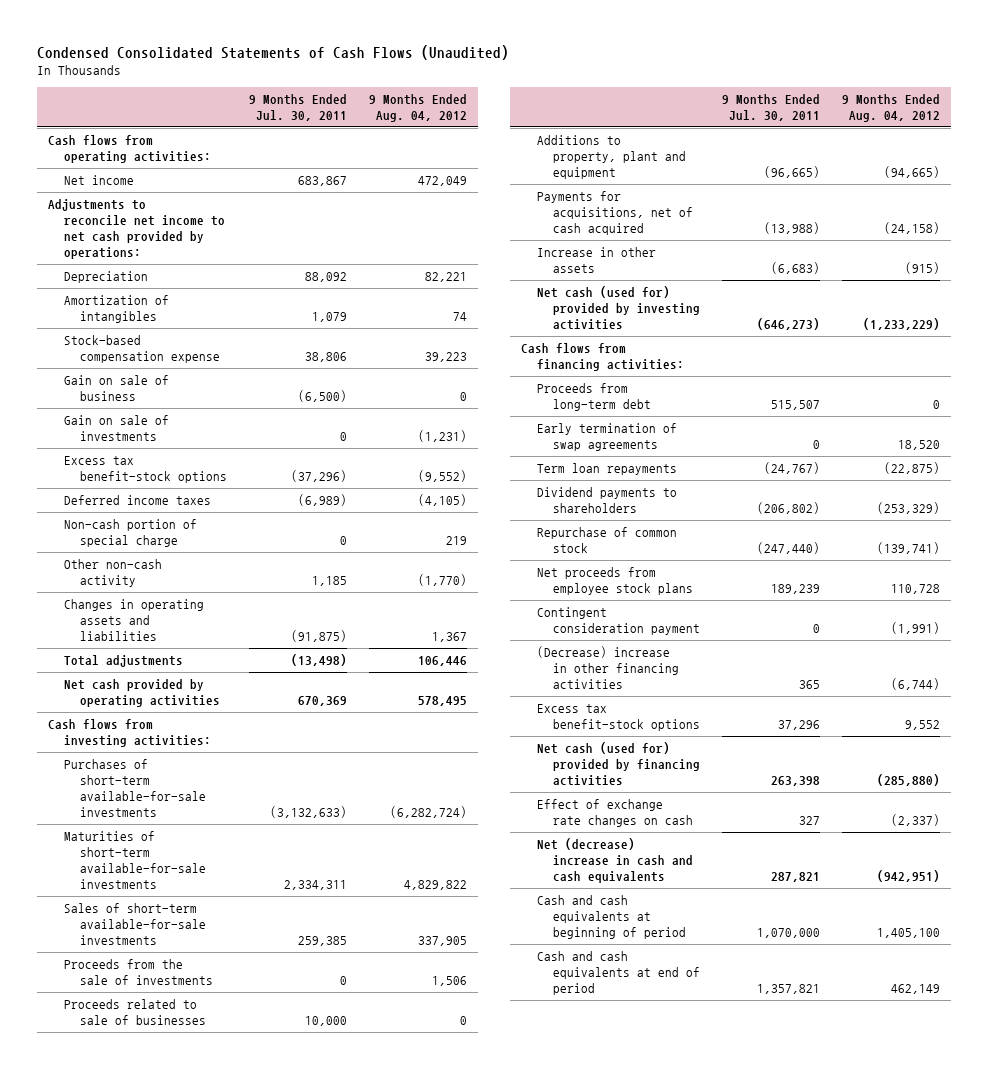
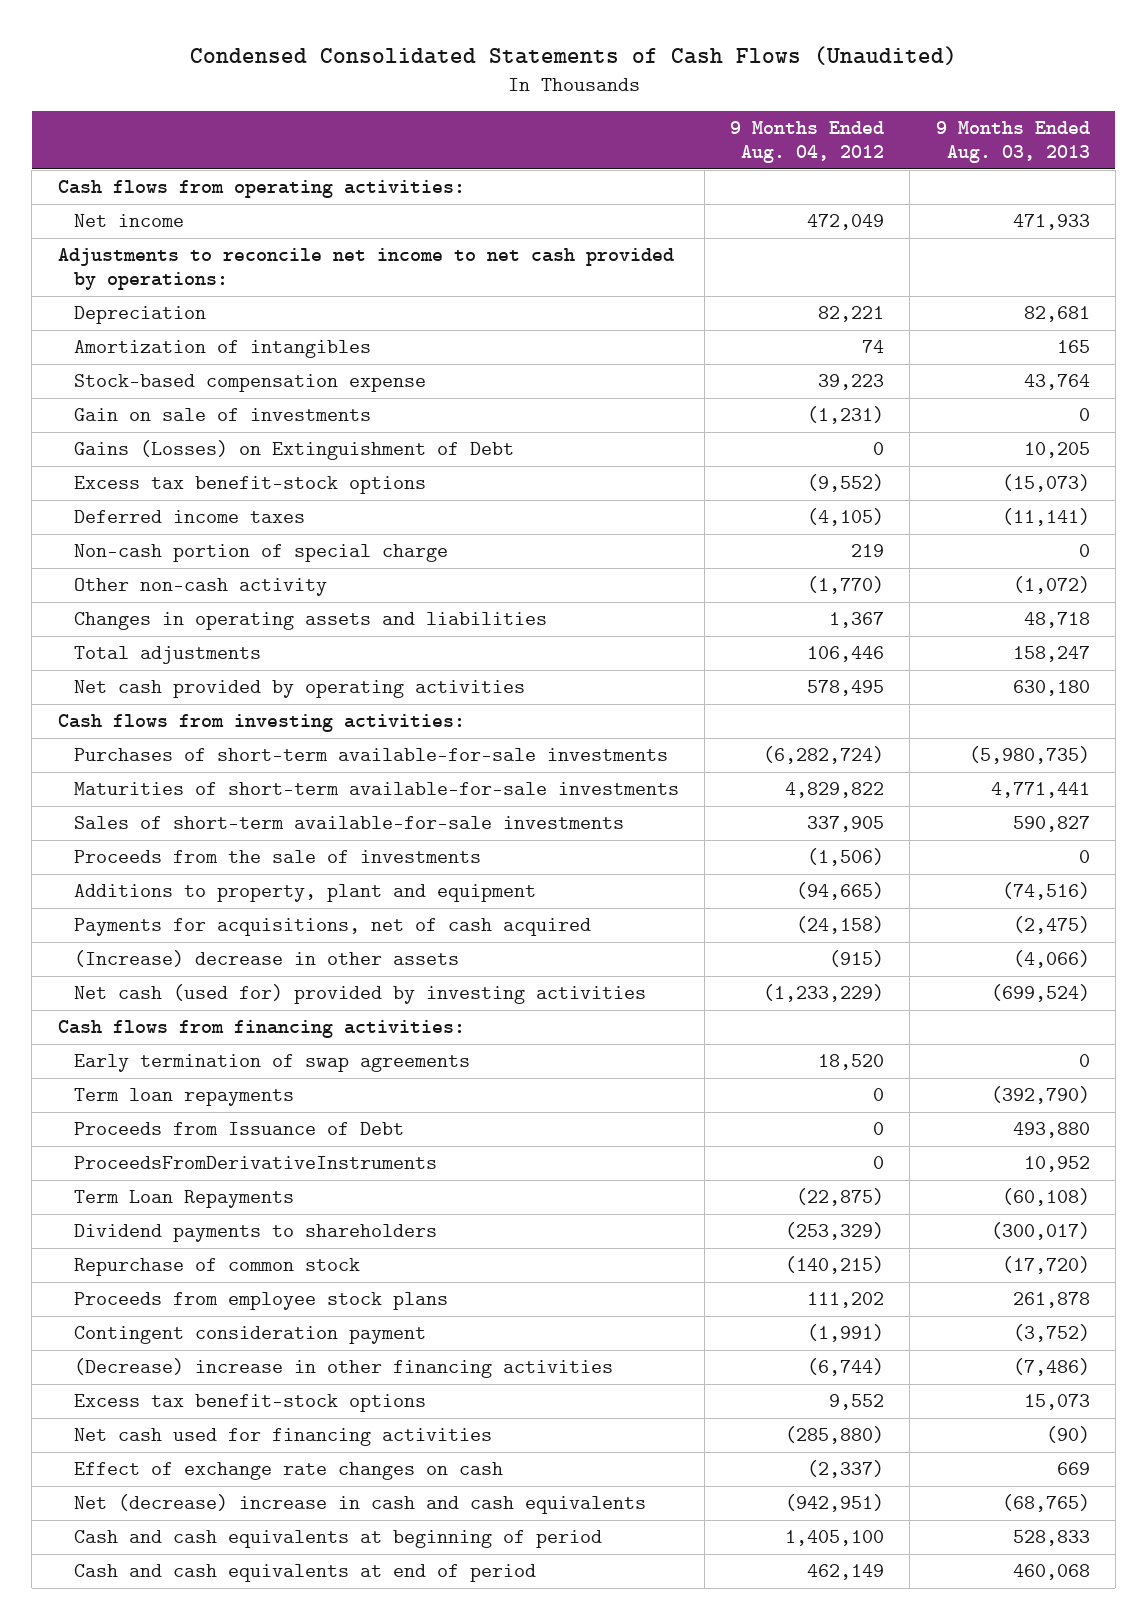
[248,93,347,121] 9 Months Ended Jul. 30, 2011 -> none
none -> [935,121,1090,164] 9 Months Ended Aug. 03, 2013
[63,375,169,402] Gain on sale of business -> none
none -> [73,440,514,461] Gains (Losses) on Extinguishment of Debt
[63,999,206,1026] Proceeds related to sale of businesses -> none
[432,976,468,987] 1,506 -> [807,848,885,867] (1,506)
[536,247,656,274] Increase in other assets -> [73,950,459,968] (Increase) decrease in other assets
[536,383,651,412] Proceeds from long-term debt -> none
[884,462,941,475] (22,875) -> [873,1088,885,1102] 0
none -> [73,1122,404,1136] Proceeds from Issuance of Debt
none -> [73,1156,437,1170] ProceedsFromDerivativeInstruments
none -> [73,1190,294,1209] Term Loan Repayments
[877,542,941,555] (139,741) -> [785,1256,885,1275] (140,215)
[536,567,693,596] Net proceeds from employee stock plans -> [73,1292,448,1311] Proceeds from employee stock plans
[891,584,941,595] 110,728 -> [807,1292,885,1309] 111,202
[536,742,700,787] Net cash (used for) provided by financing activities -> [73,1428,492,1447] Net cash used for financing activities

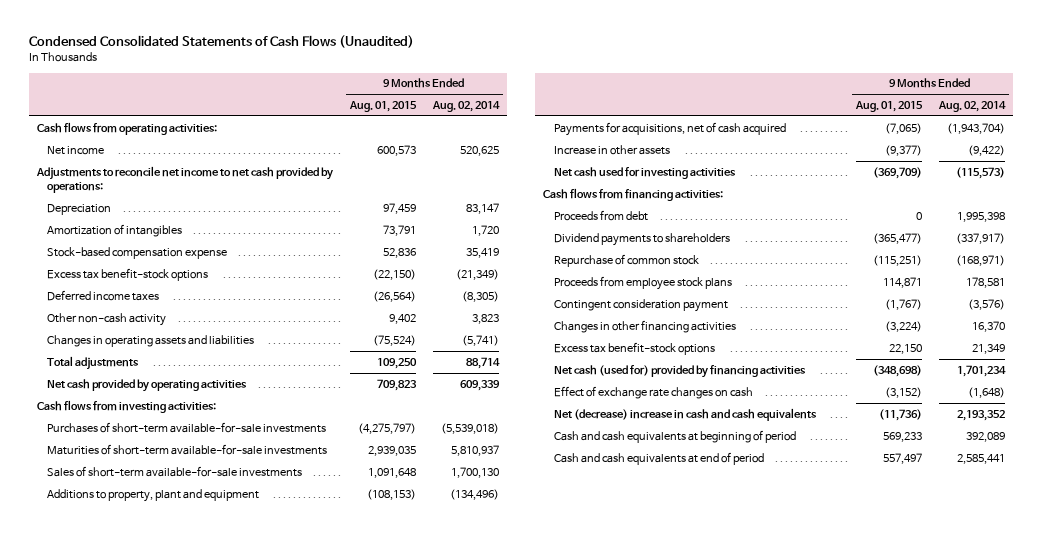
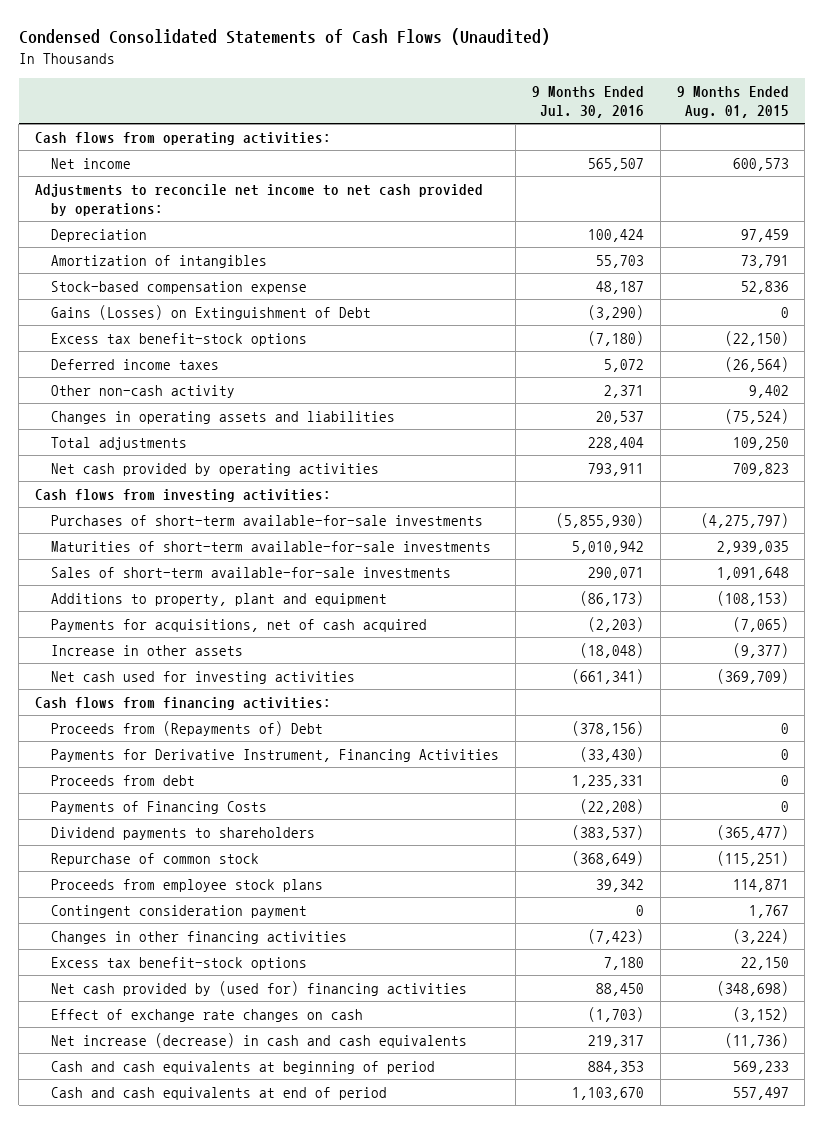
[431,101,500,113] Aug. 02, 2014 -> none
none -> [531,85,644,119] 9 Months Ended Jul. 30, 2016
none -> [51,304,372,320] Gains (Losses) on Extinguishment of Debt
none -> [51,720,324,736] Proceeds from (Repayments of) Debt
none -> [51,748,500,762] Payments for Derivative Instrument, Financing Activities
none -> [51,800,268,814] Payments of Financing Costs
[885,298,923,310] (1,767) -> [748,904,789,918] 1,767
[553,364,806,378] Net cash (used for) provided by financing activities -> [51,980,468,996] Net cash provided by (used for) financing activities
[553,407,817,421] Net (decrease) increase in cash and cash equivalents -> [51,1032,468,1048] Net increase (decrease) in cash and cash equivalents

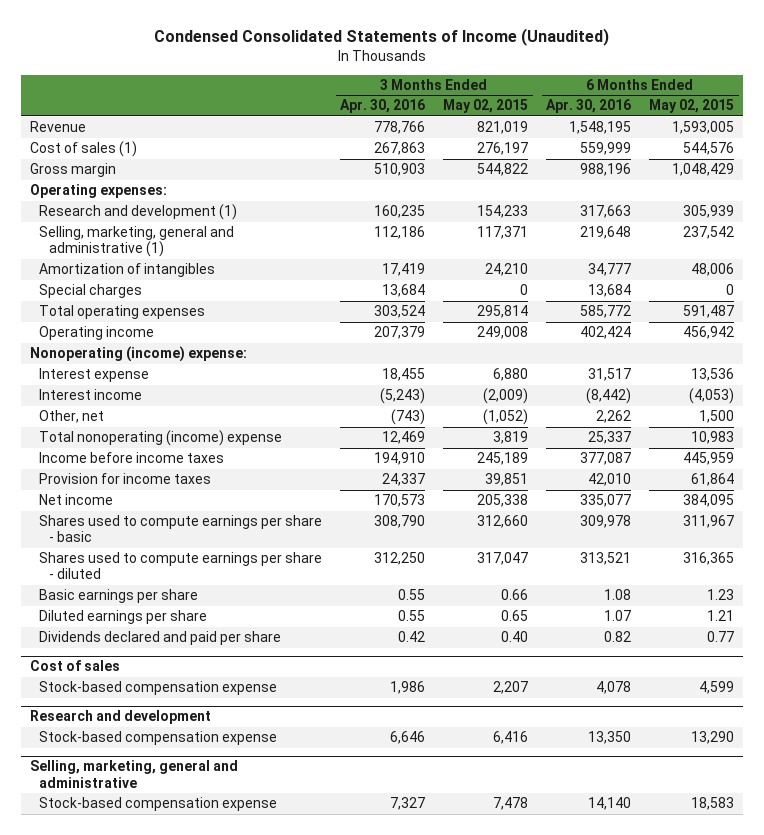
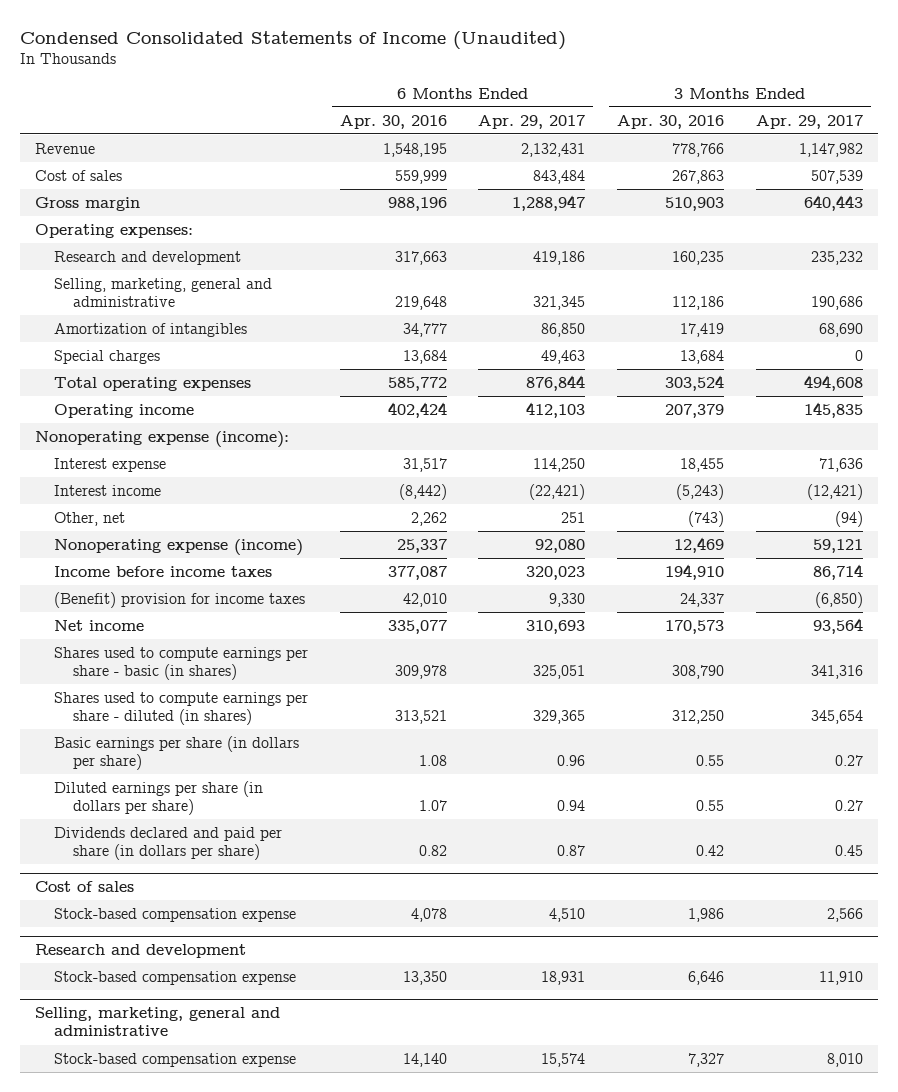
[443,99,529,114] May 02, 2015 -> none
[649,99,735,114] May 02, 2015 -> none
none -> [478,114,586,129] Apr. 29, 2017
none -> [755,114,863,129] Apr. 29, 2017
[29,141,137,158] Cost of sales (1) -> [35,169,123,181] Cost of sales
[39,204,238,221] Research and development (1) -> [54,250,242,265] Research and development
[39,226,235,258] Selling, marketing, general and administrative (1) -> [54,277,273,308] Selling, marketing, general and administrative
[29,346,247,363] Nonoperating (income) expense: -> [35,430,290,448] Nonoperating expense (income):
[39,430,283,447] Total nonoperating (income) expense -> [54,538,304,556] Nonoperating expense (income)
[39,473,212,485] Provision for income taxes -> [54,591,306,608] (Benefit) provision for income taxes
[39,515,323,543] Shares used to compute earnings per share - basic -> [54,646,309,681] Shares used to compute earnings per share - basic (in shares)
[39,552,323,580] Shares used to compute earnings per share - diluted -> [54,691,309,726] Shares used to compute earnings per share - diluted (in shares)
[39,589,199,604] Basic earnings per share -> [54,735,300,771] Basic earnings per share (in dollars per share)
[39,610,208,625] Diluted earnings per share -> [54,780,264,816] Diluted earnings per share (in dollars per share)
[39,631,282,646] Dividends declared and paid per share -> [54,826,283,861] Dividends declared and paid per share (in dollars per share)

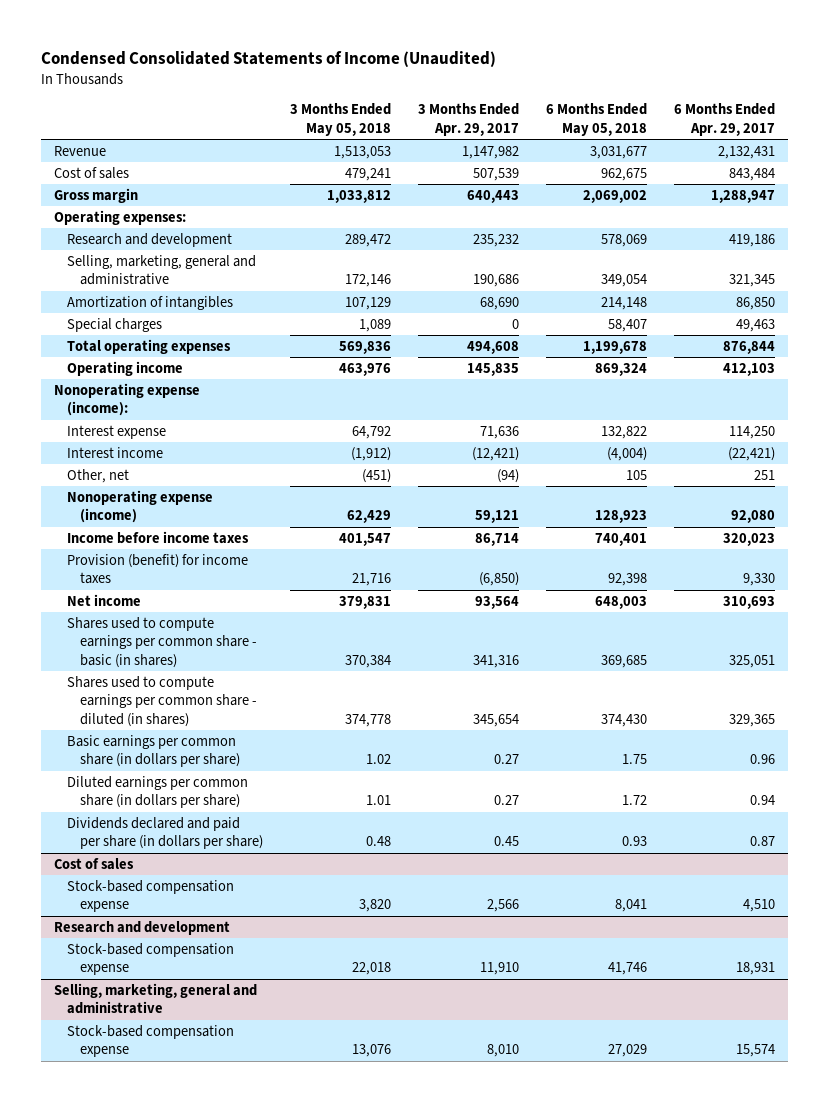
[339,114,447,129] Apr. 30, 2016 -> none
[617,114,725,129] Apr. 30, 2016 -> none
none -> [290,103,392,136] 3 Months Ended May 05, 2018
none -> [546,103,648,136] 6 Months Ended May 05, 2018
[54,591,306,608] (Benefit) provision for income taxes -> [67,554,249,585] Provision (benefit) for income taxes
[54,646,309,681] Shares used to compute earnings per share - basic (in shares) -> [67,617,258,668] Shares used to compute earnings per common share - basic (in shares)
[54,691,309,726] Shares used to compute earnings per share - diluted (in shares) -> [67,676,258,727] Shares used to compute earnings per common share - diluted (in shares)
[54,735,300,771] Basic earnings per share (in dollars per share) -> [67,735,241,768] Basic earnings per common share (in dollars per share)
[54,780,264,816] Diluted earnings per share (in dollars per share) -> [67,776,249,809] Diluted earnings per common share (in dollars per share)

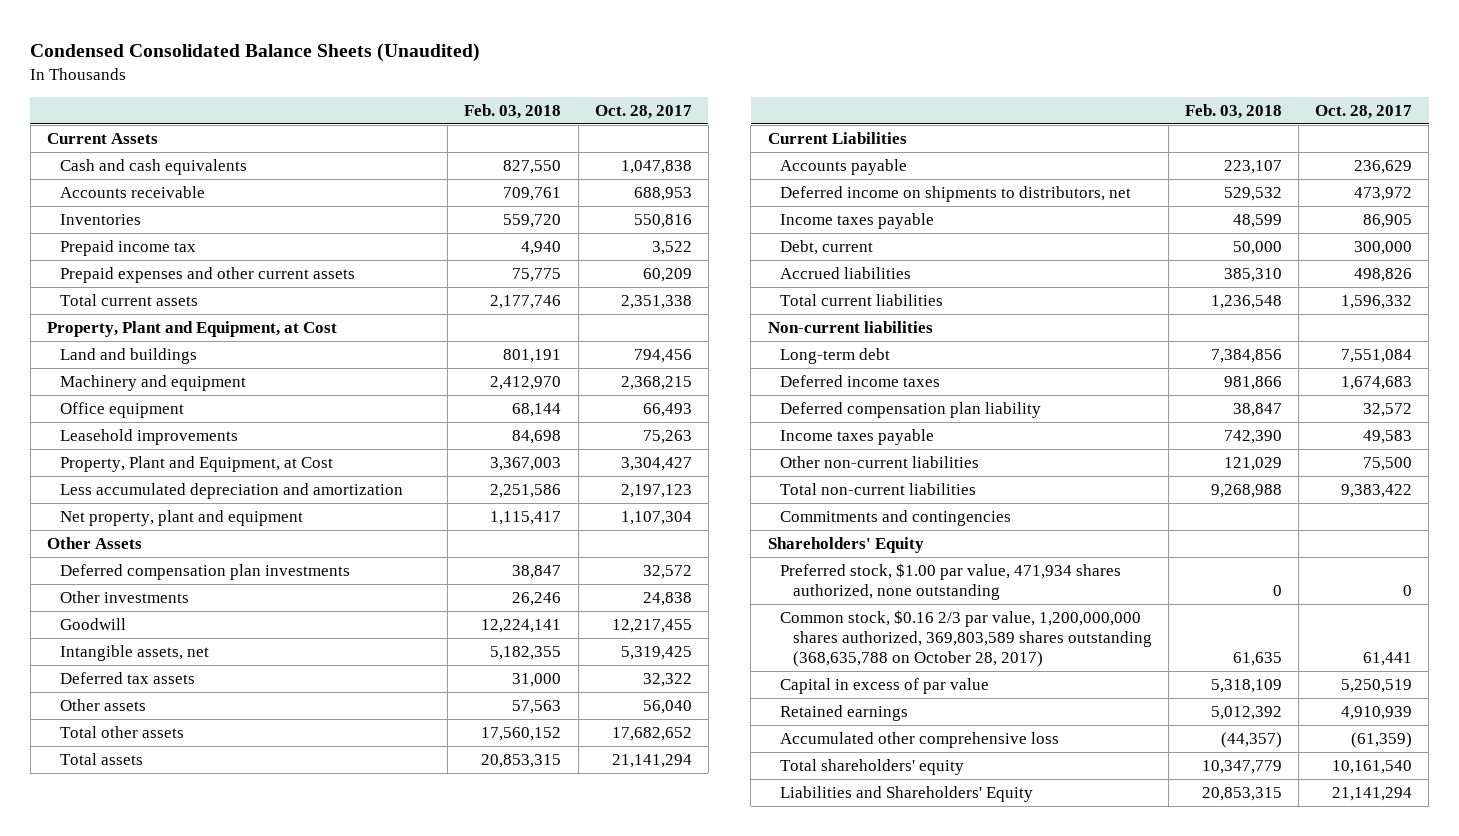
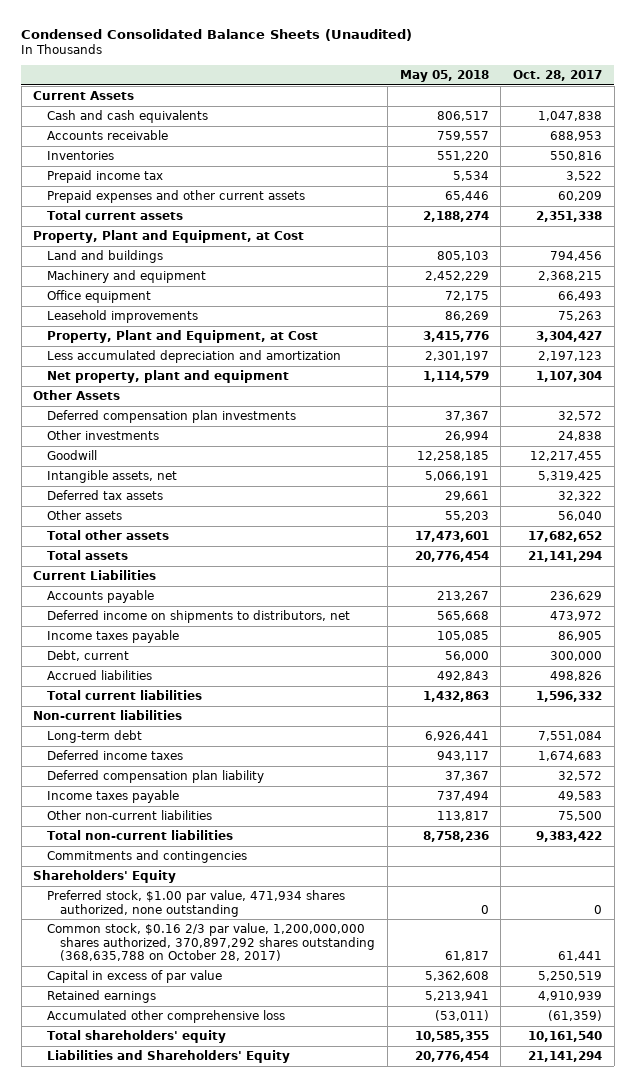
[464,104,562,120] Feb. 03, 2018 -> none
none -> [399,70,489,83] May 05, 2018
[780,610,1152,668] Common stock, $0.16 2/3 par value, 1,200,000,000 shares authorized, 369,803,589 shares outstanding (368,635,788 on October 28, 2017) -> [46,923,376,961] Common stock, $0.16 2/3 par value, 1,200,000,000 shares authorized, 370,897,292 shares outstanding (368,635,788 on October 28, 2017)

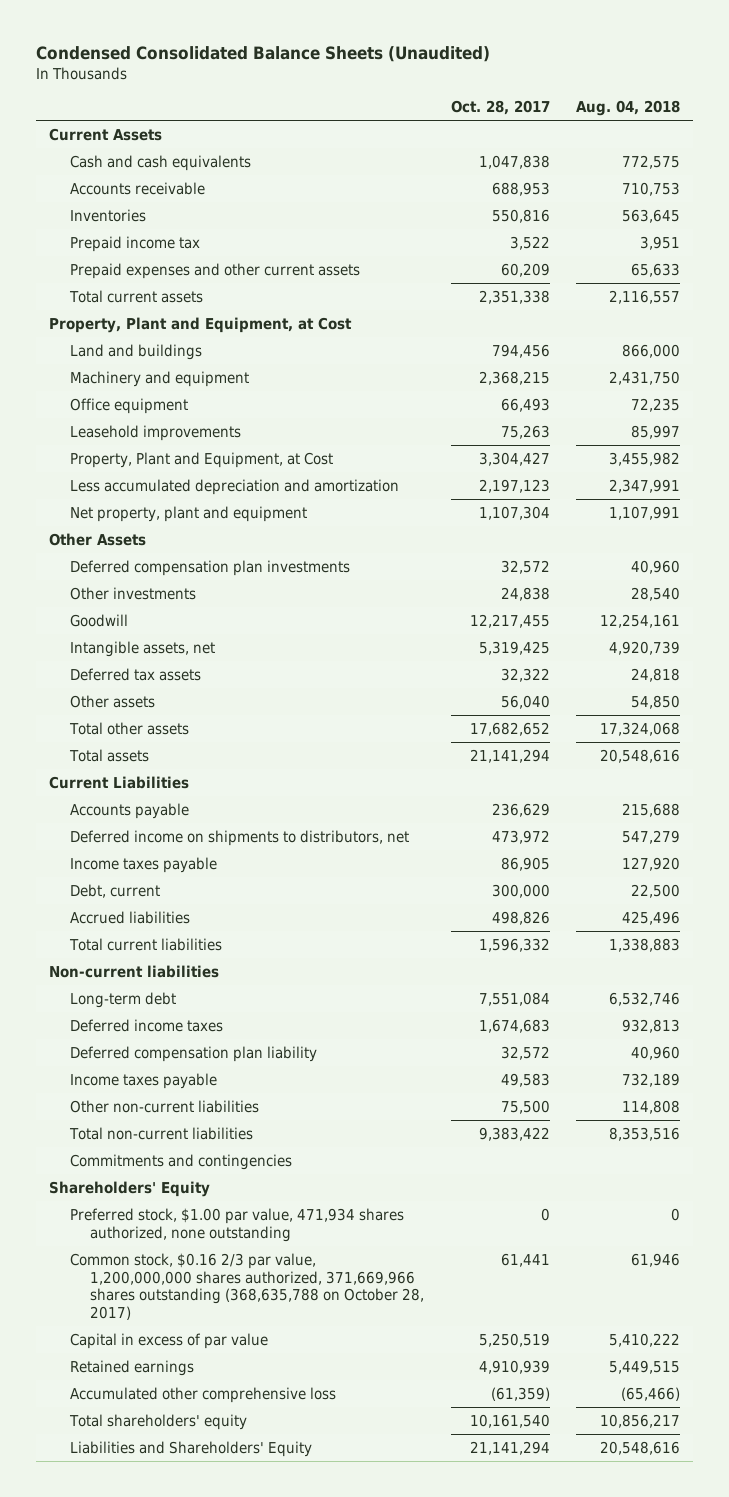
[399,70,489,83] May 05, 2018 -> none
none -> [575,100,680,117] Aug. 04, 2018
[46,923,376,961] Common stock, $0.16 2/3 par value, 1,200,000,000 shares authorized, 370,897,292 shares outstanding (368,635,788 on October 28, 2017) -> [69,1252,425,1321] Common stock, $0.16 2/3 par value, 1,200,000,000 shares authorized, 371,669,966 shares outstanding (368,635,788 on October 28, 2017)

